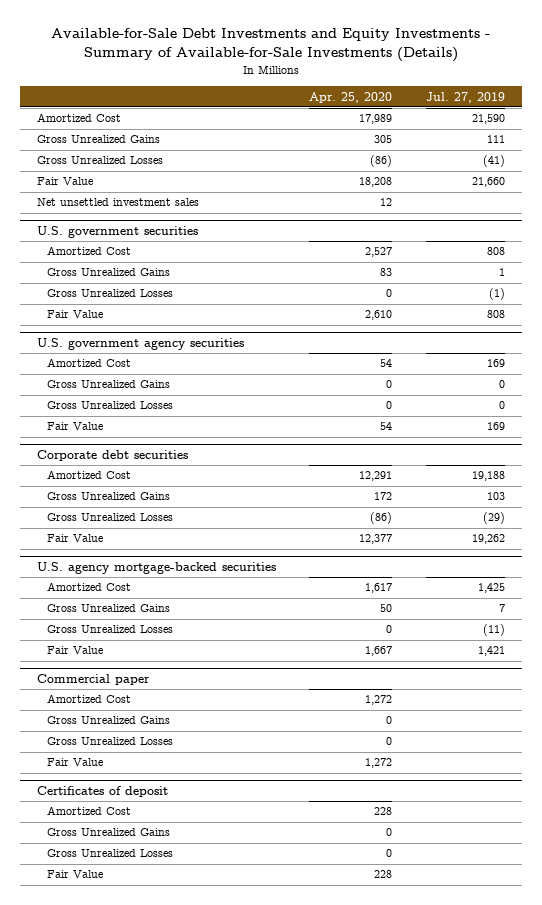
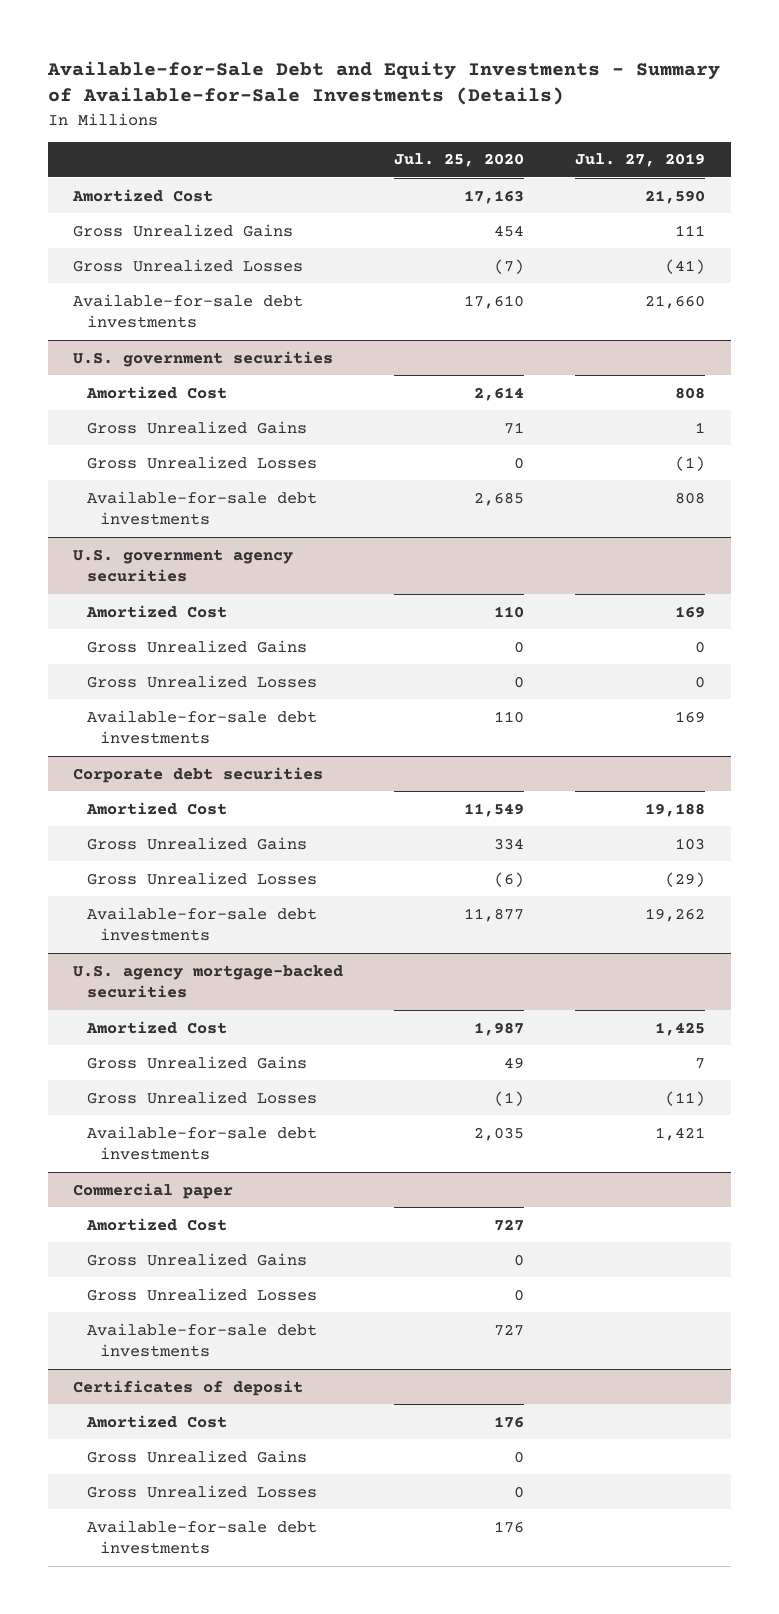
[50,28,490,63] Available-for-Sale Debt Investments and Equity Investments - Summary of Available-for-Sale Investments (Details) -> [46,60,720,106] Available-for-Sale Debt and Equity Investments - Summary of Available-for-Sale Investments (Details)
[309,91,393,103] Apr. 25, 2020 -> none
none -> [394,153,525,168] Jul. 25, 2020
[36,198,199,207] Net unsettled investment sales -> none
[36,177,93,186] Fair Value -> [73,293,304,329] Available-for-sale debt investments
[47,310,104,319] Fair Value -> [86,490,317,526] Available-for-sale debt investments
[47,422,104,431] Fair Value -> [86,709,317,745] Available-for-sale debt investments
[47,534,104,543] Fair Value -> [86,906,317,942] Available-for-sale debt investments
[47,646,104,655] Fair Value -> [86,1125,317,1161] Available-for-sale debt investments
[47,758,104,767] Fair Value -> [86,1322,317,1358] Available-for-sale debt investments
[47,870,104,879] Fair Value -> [86,1519,317,1555] Available-for-sale debt investments

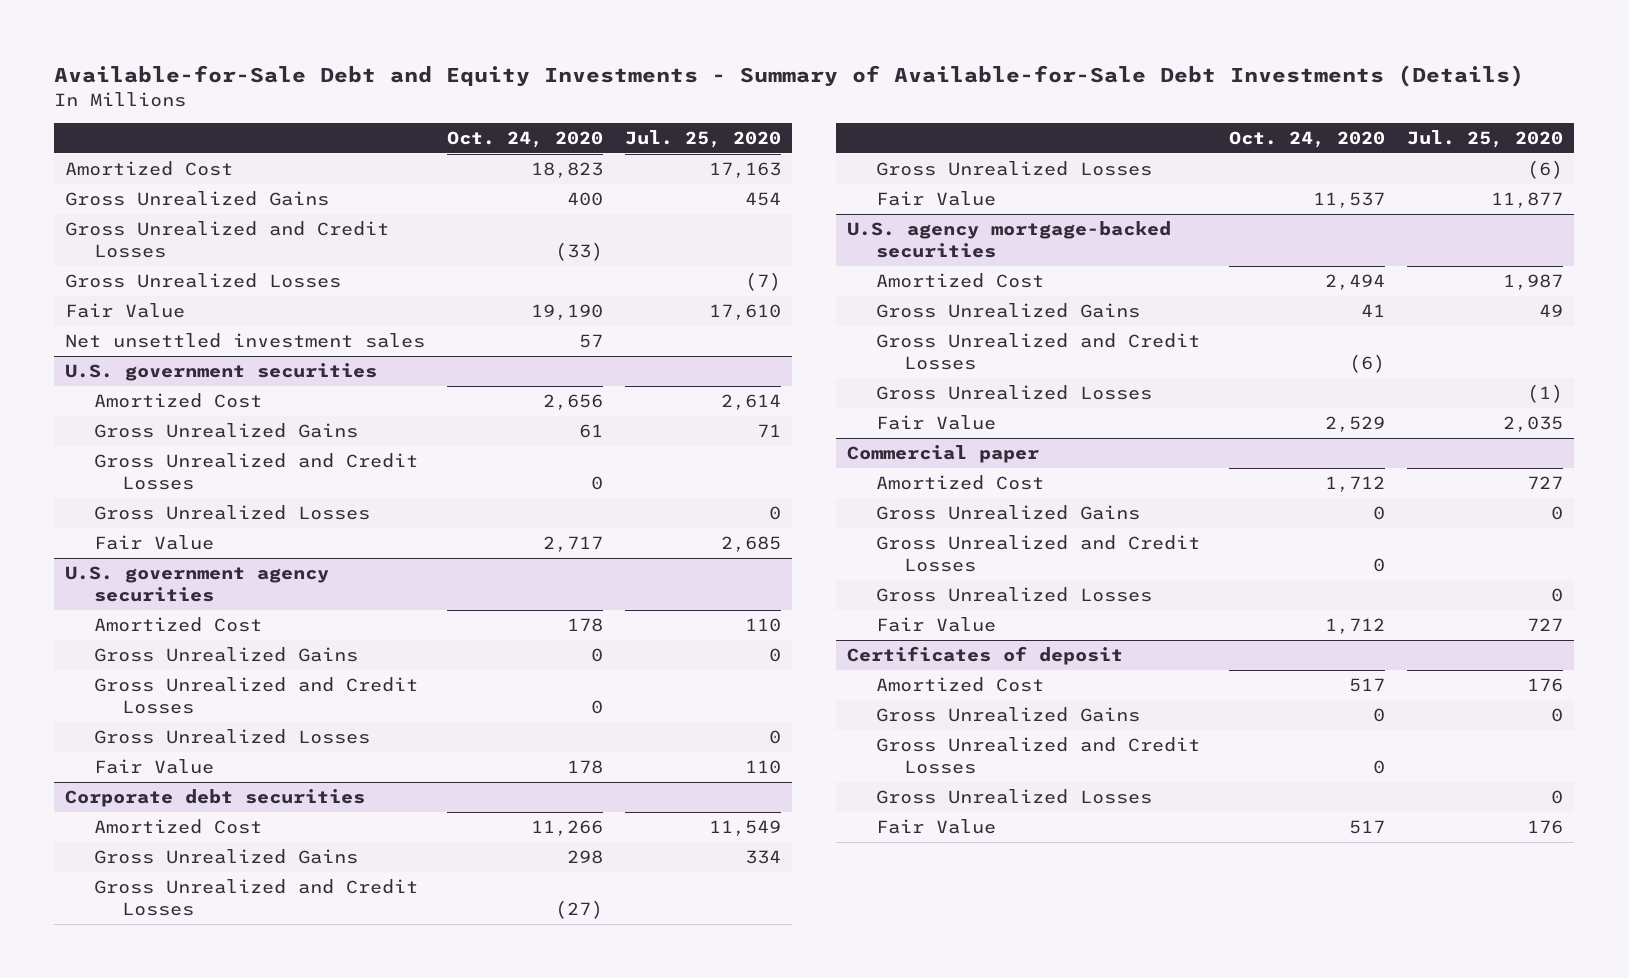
[46,60,720,106] Available-for-Sale Debt and Equity Investments - Summary of Available-for-Sale Investments (Details) -> [54,64,1525,87] Available-for-Sale Debt and Equity Investments - Summary of Available-for-Sale Debt Investments (Details)
[575,153,706,168] Jul. 27, 2019 -> none
none -> [447,131,604,149] Oct. 24, 2020
none -> [65,220,390,259] Gross Unrealized and Credit Losses
[73,293,304,329] Available-for-sale debt investments -> [65,302,186,318] Fair Value
none -> [65,332,426,348] Net unsettled investment sales
none -> [93,452,418,491] Gross Unrealized and Credit Losses
[86,490,317,526] Available-for-sale debt investments -> [93,534,214,550] Fair Value
none -> [93,676,418,715] Gross Unrealized and Credit Losses
[86,709,317,745] Available-for-sale debt investments -> [93,758,214,774] Fair Value
none -> [93,878,418,917] Gross Unrealized and Credit Losses
[86,906,317,942] Available-for-sale debt investments -> [875,190,996,206] Fair Value
none -> [875,332,1200,371] Gross Unrealized and Credit Losses
[86,1125,317,1161] Available-for-sale debt investments -> [875,414,996,430] Fair Value
none -> [875,534,1200,573] Gross Unrealized and Credit Losses
[86,1322,317,1358] Available-for-sale debt investments -> [875,616,996,632] Fair Value
none -> [875,736,1200,775] Gross Unrealized and Credit Losses
[86,1519,317,1555] Available-for-sale debt investments -> [875,818,996,834] Fair Value

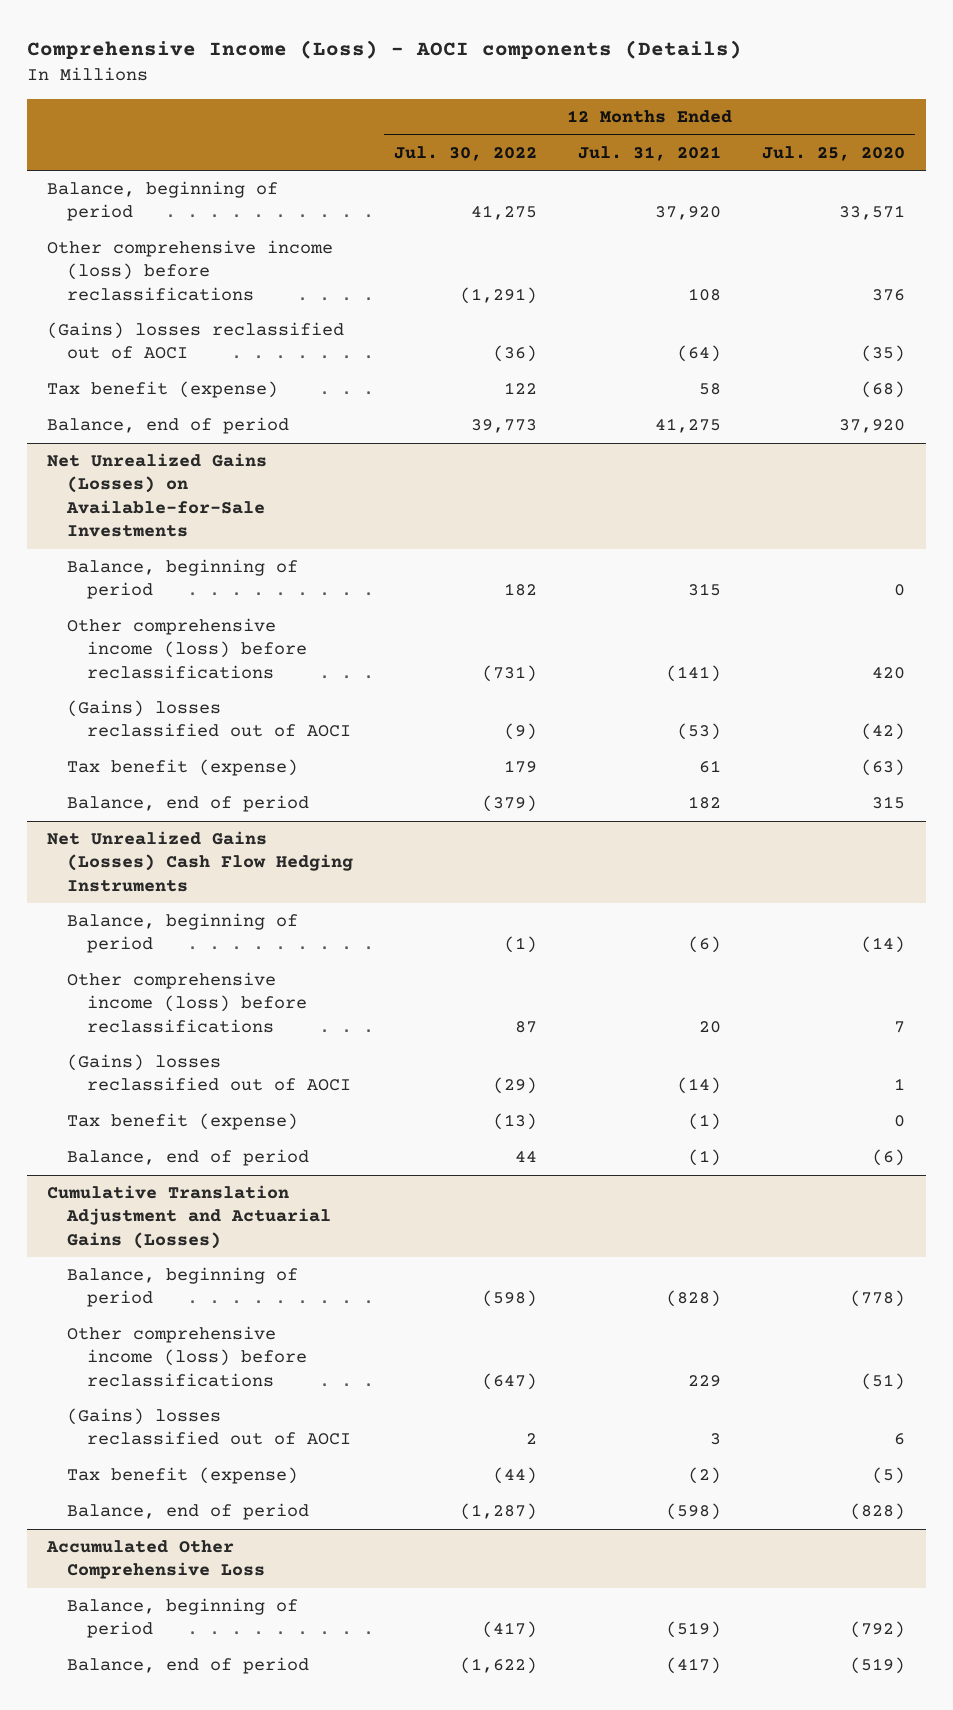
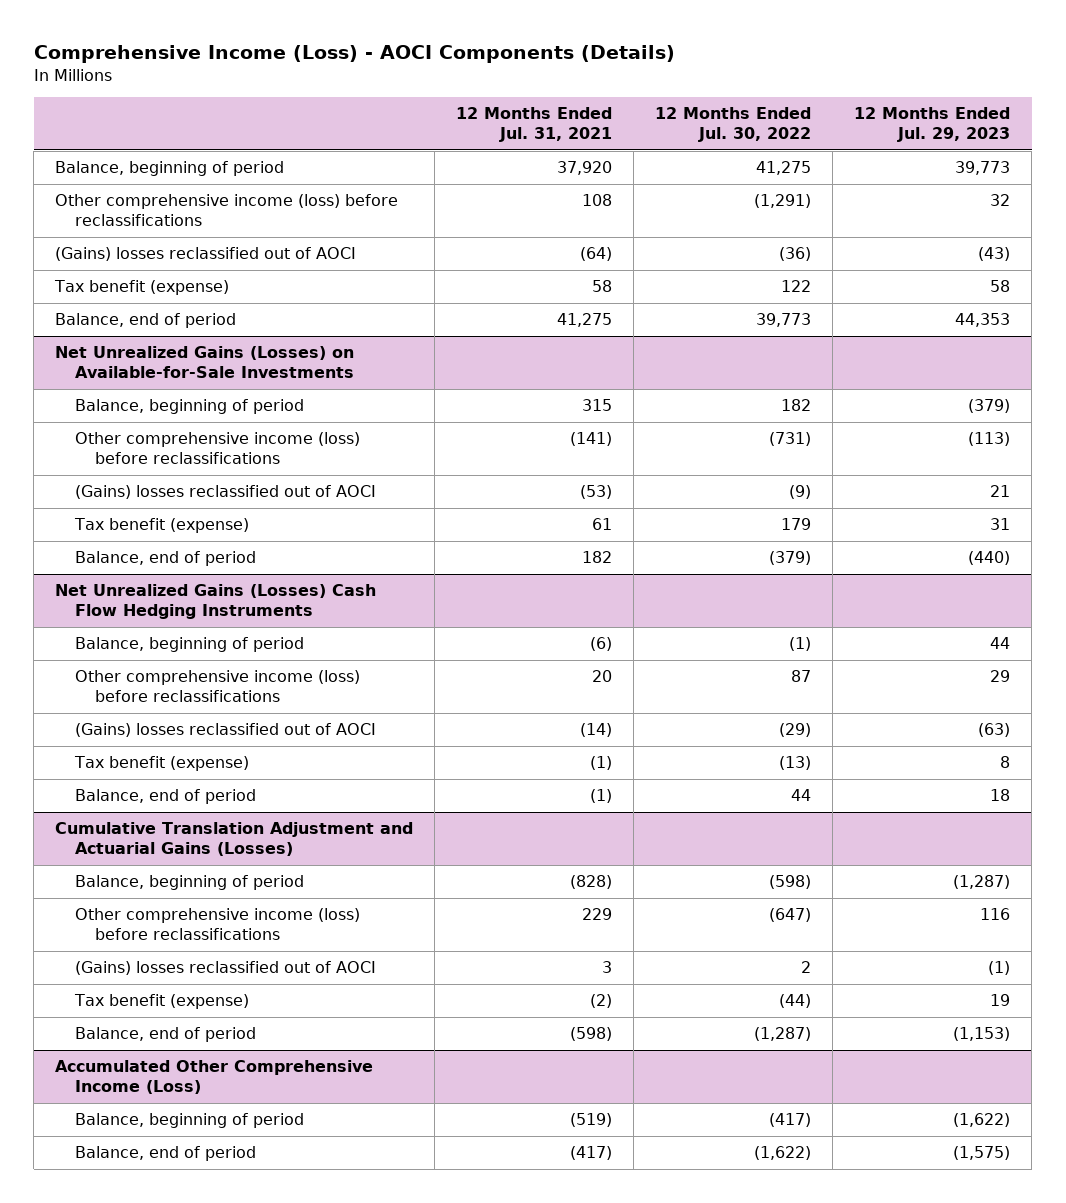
[26,40,742,60] Comprehensive Income (Loss) - AOCI components (Details) -> [33,44,675,63] Comprehensive Income (Loss) - AOCI Components (Details)
[762,145,906,161] Jul. 25, 2020 -> none
none -> [854,106,1011,142] 12 Months Ended Jul. 29, 2023
[46,1540,266,1580] Accumulated Other Comprehensive Loss -> [55,1060,374,1095] Accumulated Other Comprehensive Income (Loss)

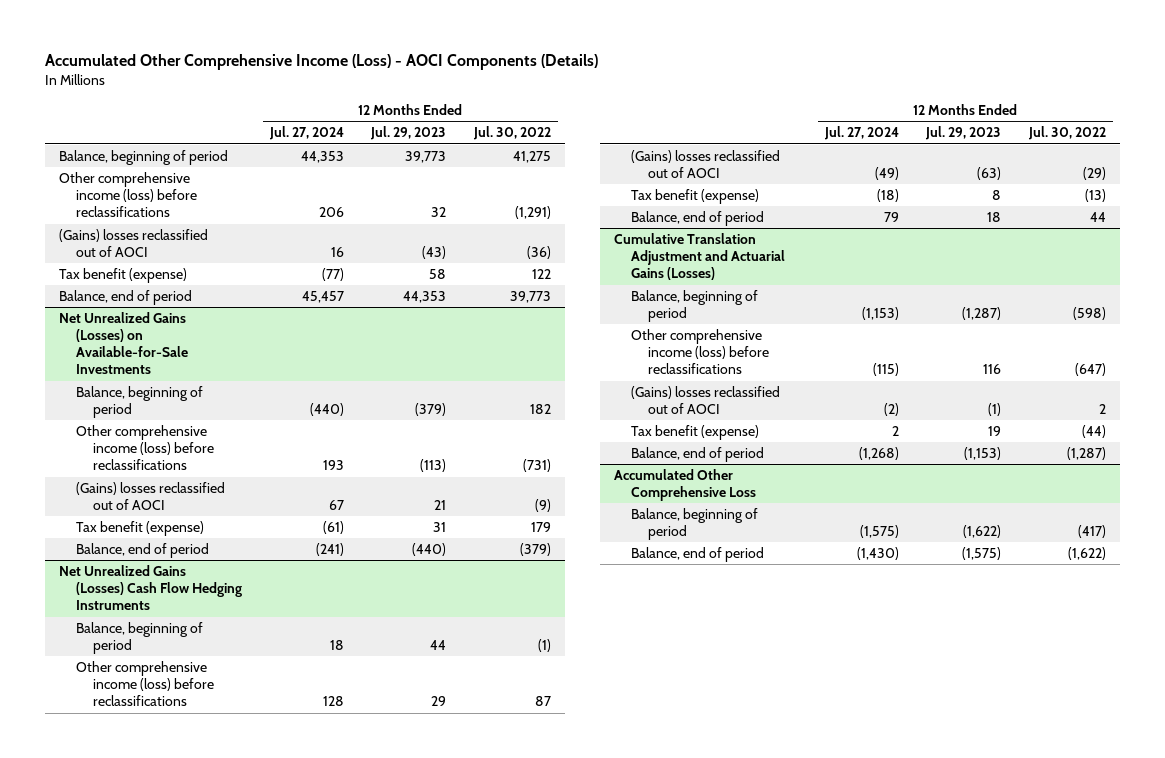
[33,44,675,63] Comprehensive Income (Loss) - AOCI Components (Details) -> [44,54,598,71] Accumulated Other Comprehensive Income (Loss) - AOCI Components (Details)
[456,106,613,142] 12 Months Ended Jul. 31, 2021 -> none
none -> [268,126,344,141] Jul. 27, 2024
[55,1060,374,1095] Accumulated Other Comprehensive Income (Loss) -> [613,469,756,502] Accumulated Other Comprehensive Loss

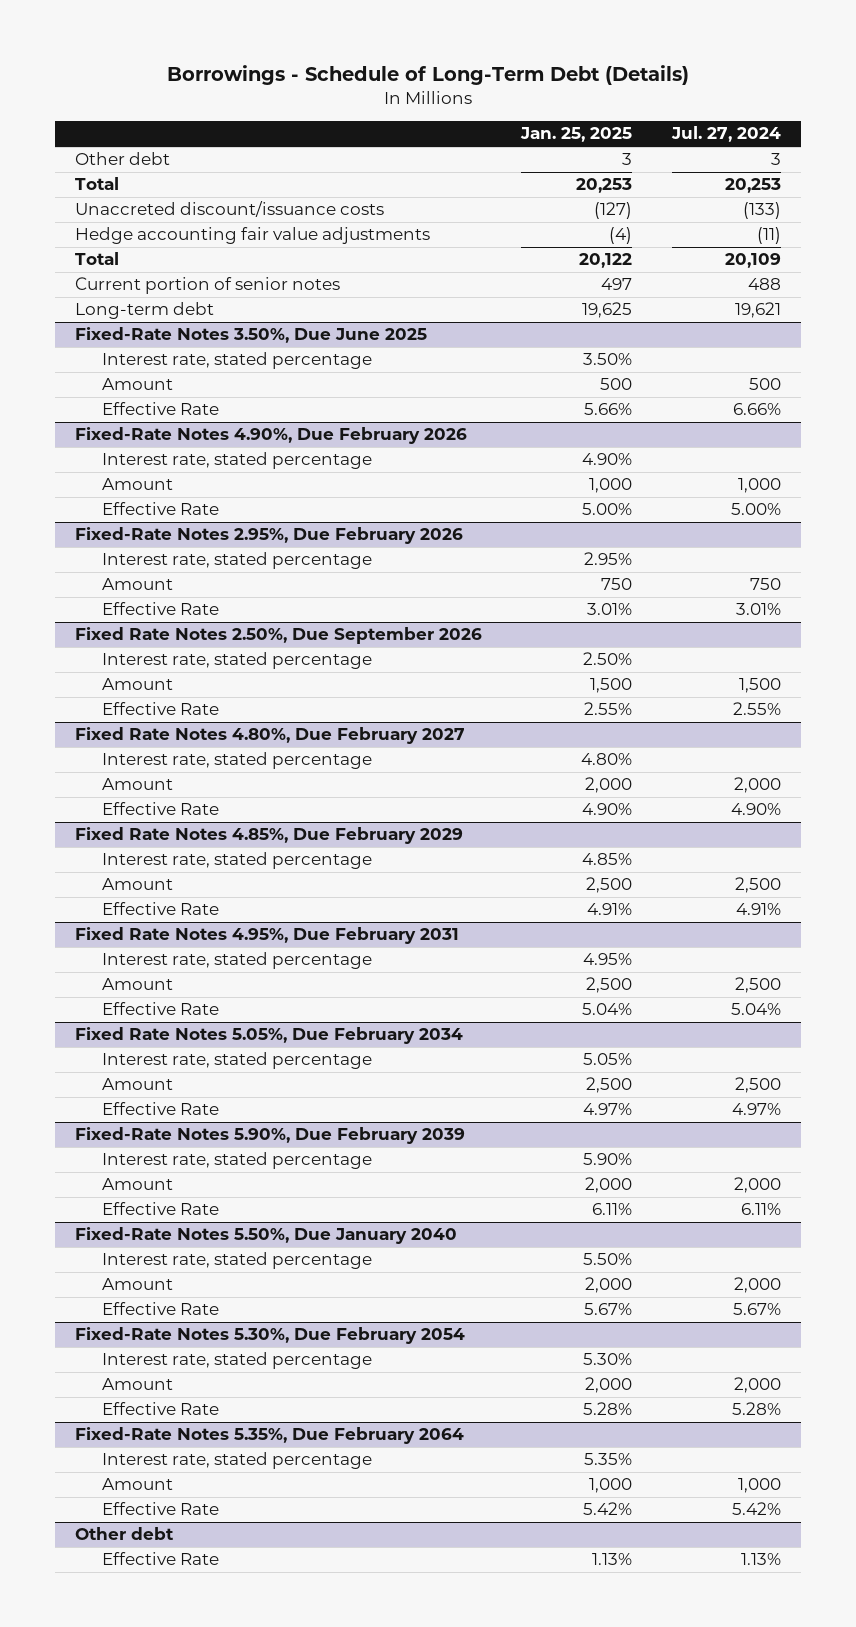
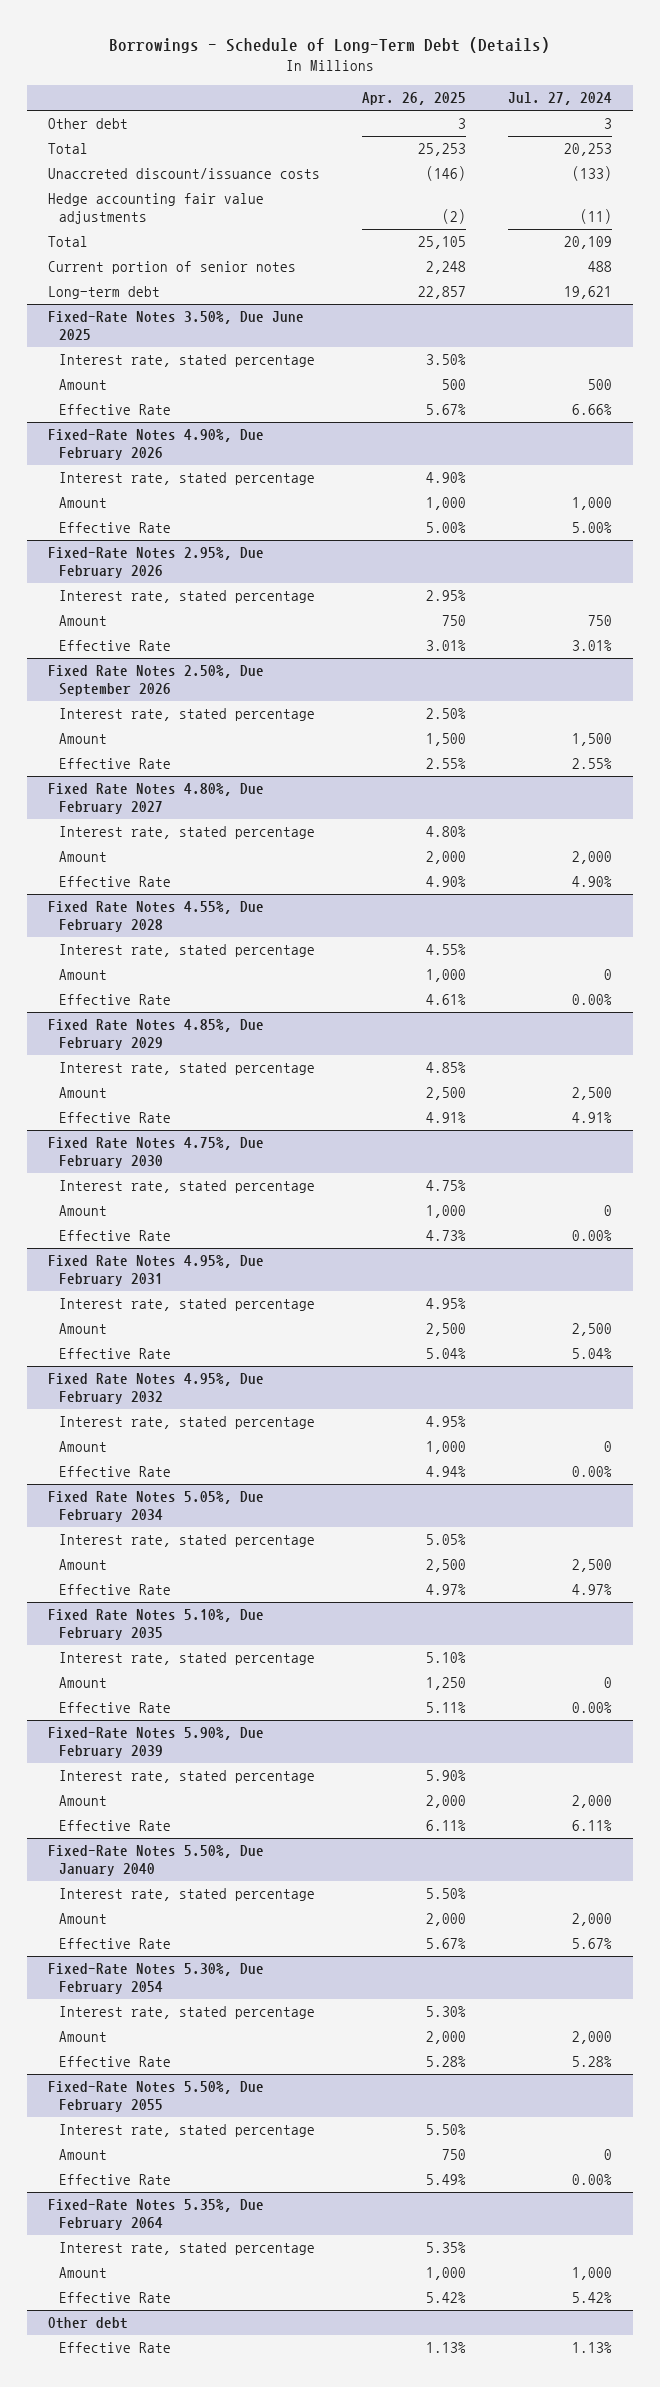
[520,127,633,143] Jan. 25, 2025 -> none
none -> [361,92,466,106] Apr. 26, 2025
none -> [48,901,265,933] Fixed Rate Notes 4.55%, Due February 2028
none -> [59,944,316,958] Interest rate, stated percentage
none -> [59,969,108,981] Amount
none -> [59,994,172,1006] Effective Rate
none -> [48,1137,265,1169] Fixed Rate Notes 4.75%, Due February 2030
none -> [59,1180,316,1194] Interest rate, stated percentage
none -> [59,1205,108,1217] Amount
none -> [59,1230,172,1242] Effective Rate
none -> [48,1373,265,1405] Fixed Rate Notes 4.95%, Due February 2032
none -> [59,1416,316,1430] Interest rate, stated percentage
none -> [59,1441,108,1453] Amount
none -> [59,1466,172,1478] Effective Rate
none -> [48,1609,265,1641] Fixed Rate Notes 5.10%, Due February 2035
none -> [59,1652,316,1666] Interest rate, stated percentage
none -> [59,1677,108,1689] Amount
none -> [59,1702,172,1714] Effective Rate
none -> [48,2081,265,2113] Fixed-Rate Notes 5.50%, Due February 2055
none -> [59,2124,316,2138] Interest rate, stated percentage
none -> [59,2149,108,2161] Amount
none -> [59,2174,172,2186] Effective Rate

